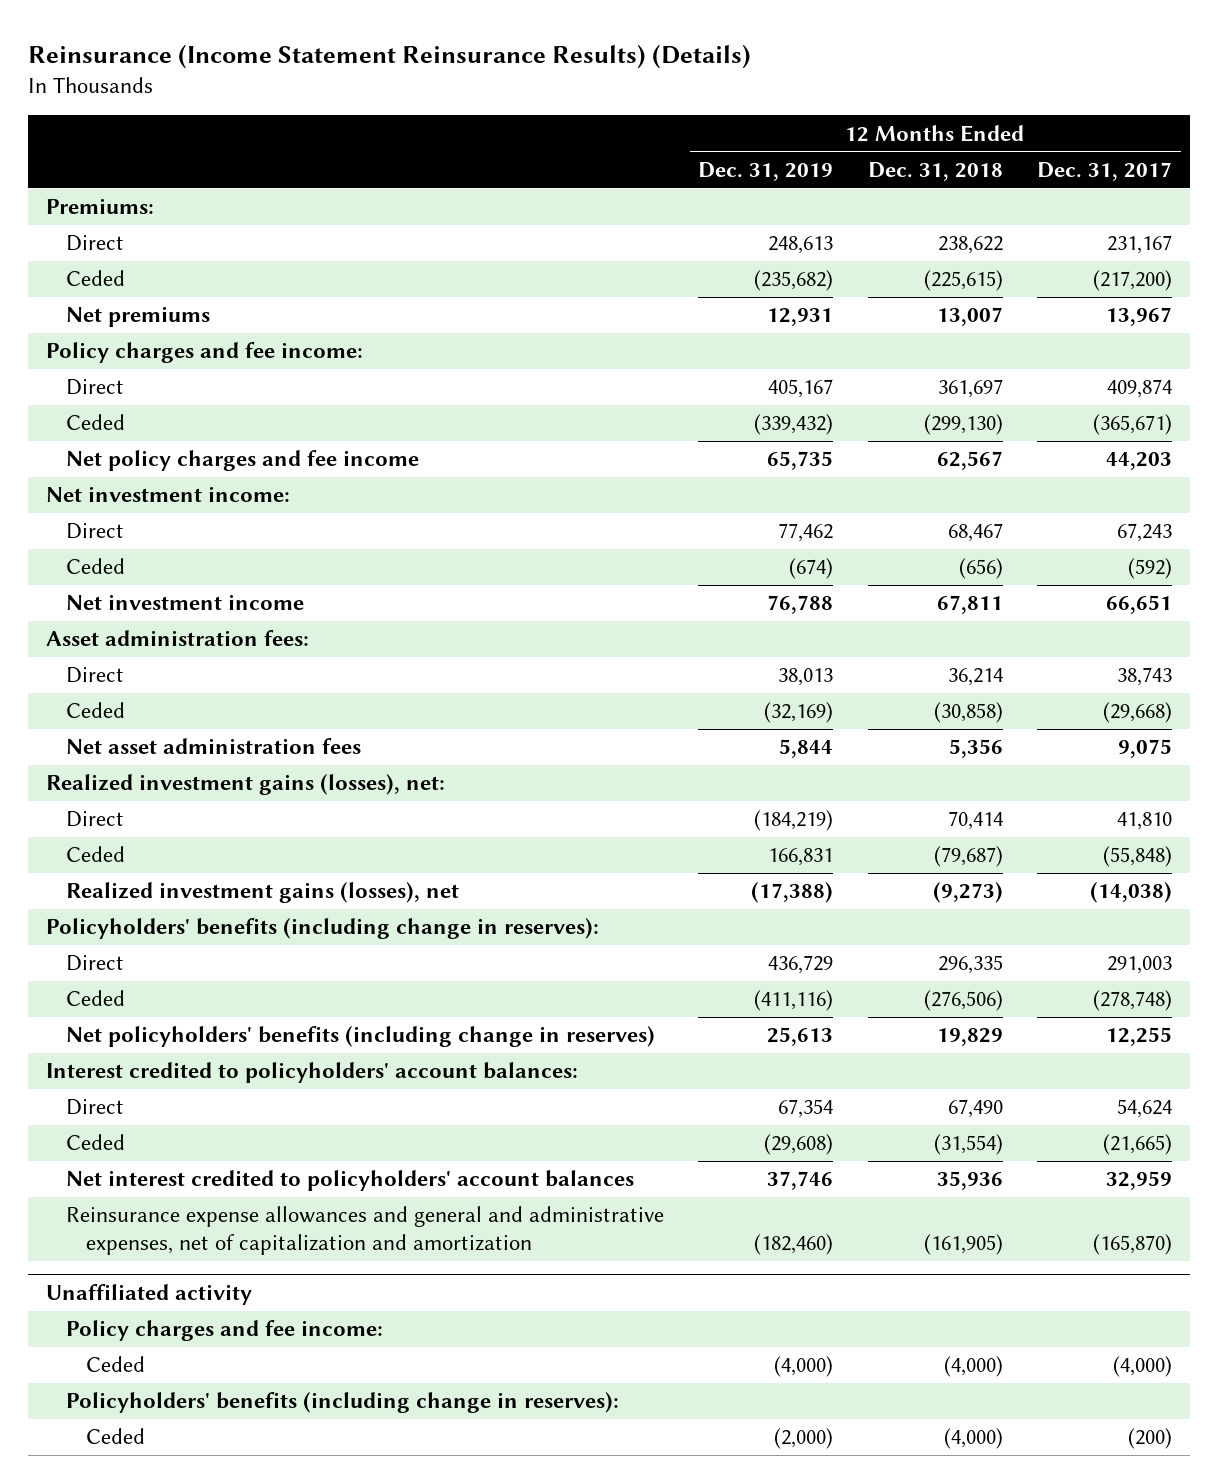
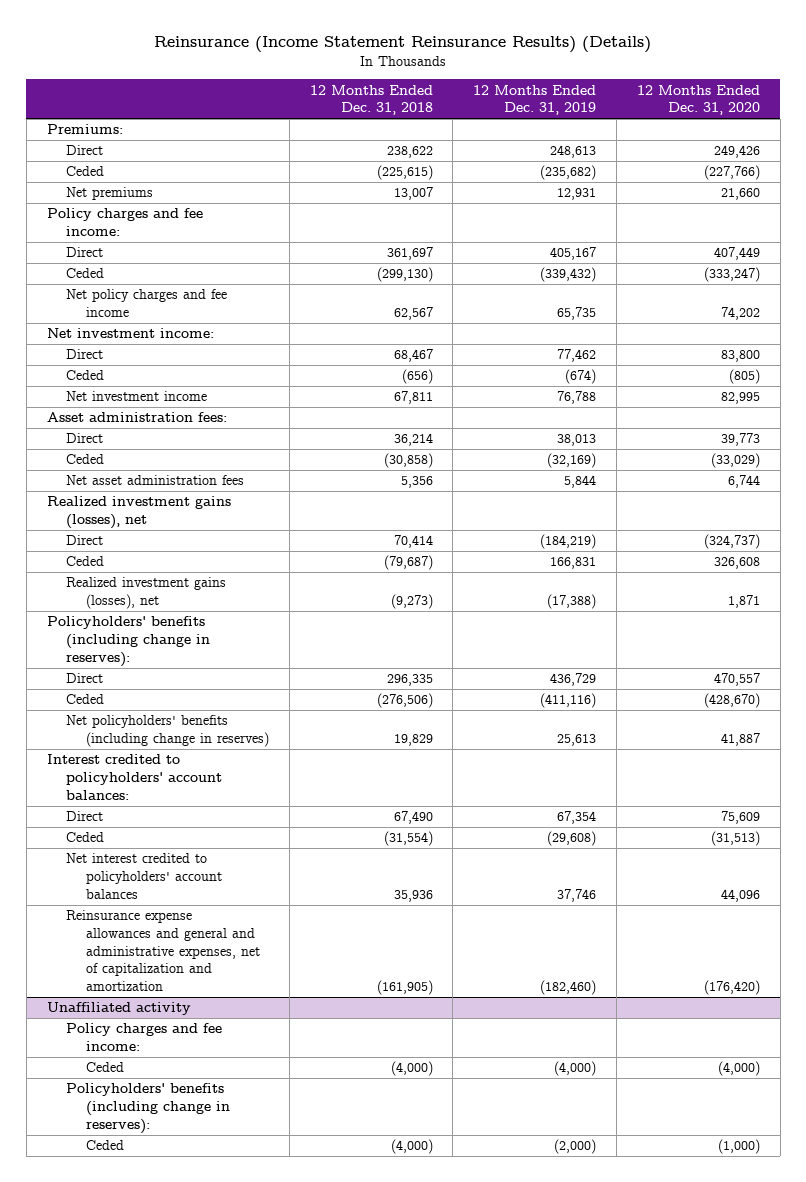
[1037,162,1173,182] Dec. 31, 2017 -> none
none -> [636,84,760,116] 12 Months Ended Dec. 31, 2020
[45,774,445,796] Realized investment gains (losses), net: -> [46,496,231,529] Realized investment gains (losses), net

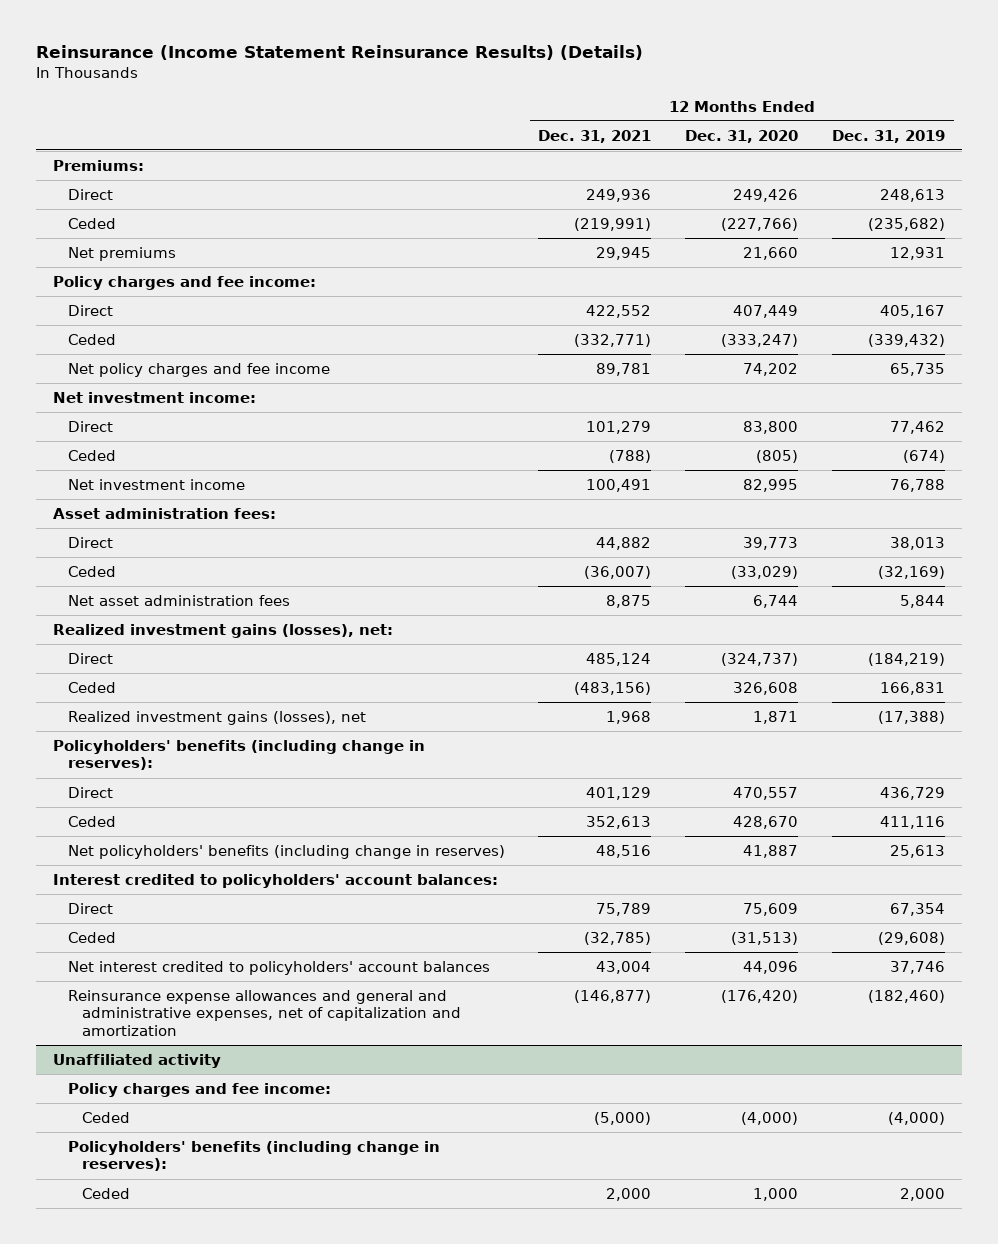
[309,84,433,116] 12 Months Ended Dec. 31, 2018 -> none
none -> [538,129,652,143] Dec. 31, 2021
[46,496,231,529] Realized investment gains (losses), net -> [53,623,394,638] Realized investment gains (losses), net:
[540,693,597,709] (411,116) -> [880,815,946,829] 411,116
[703,693,760,709] (428,670) -> [733,815,799,829] 428,670
[554,1139,597,1155] (2,000) -> [900,1187,946,1201] 2,000
[717,1139,760,1155] (1,000) -> [753,1187,799,1201] 1,000

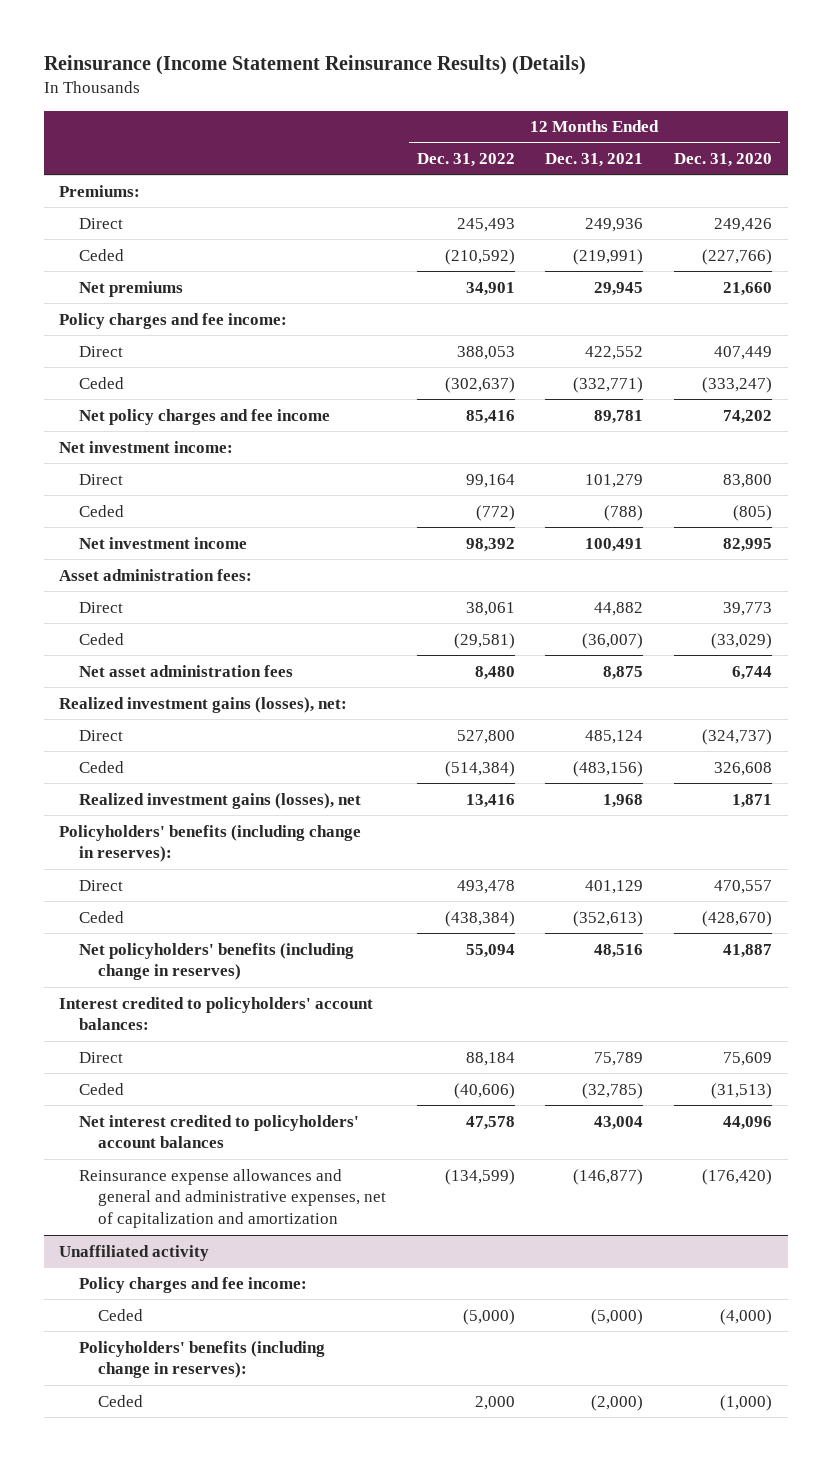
[832,129,946,143] Dec. 31, 2019 -> none
none -> [416,153,515,168] Dec. 31, 2022
[586,815,652,829] 352,613 -> [573,910,644,927] (352,613)
[733,815,799,829] 428,670 -> [702,910,773,927] (428,670)
[606,1187,652,1201] 2,000 -> [591,1394,644,1411] (2,000)
[753,1187,799,1201] 1,000 -> [720,1394,773,1411] (1,000)

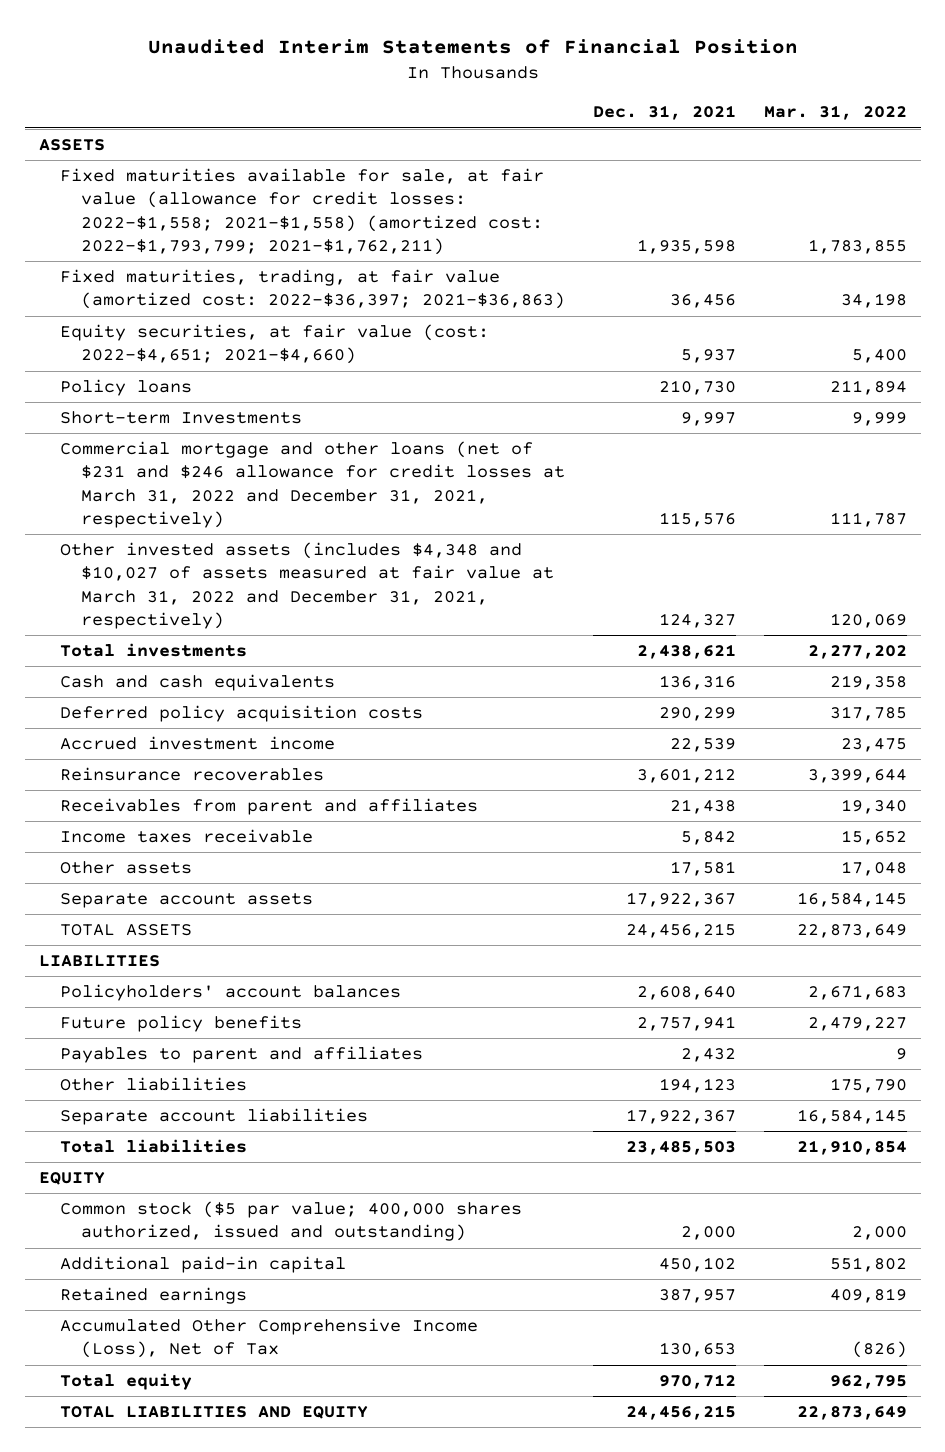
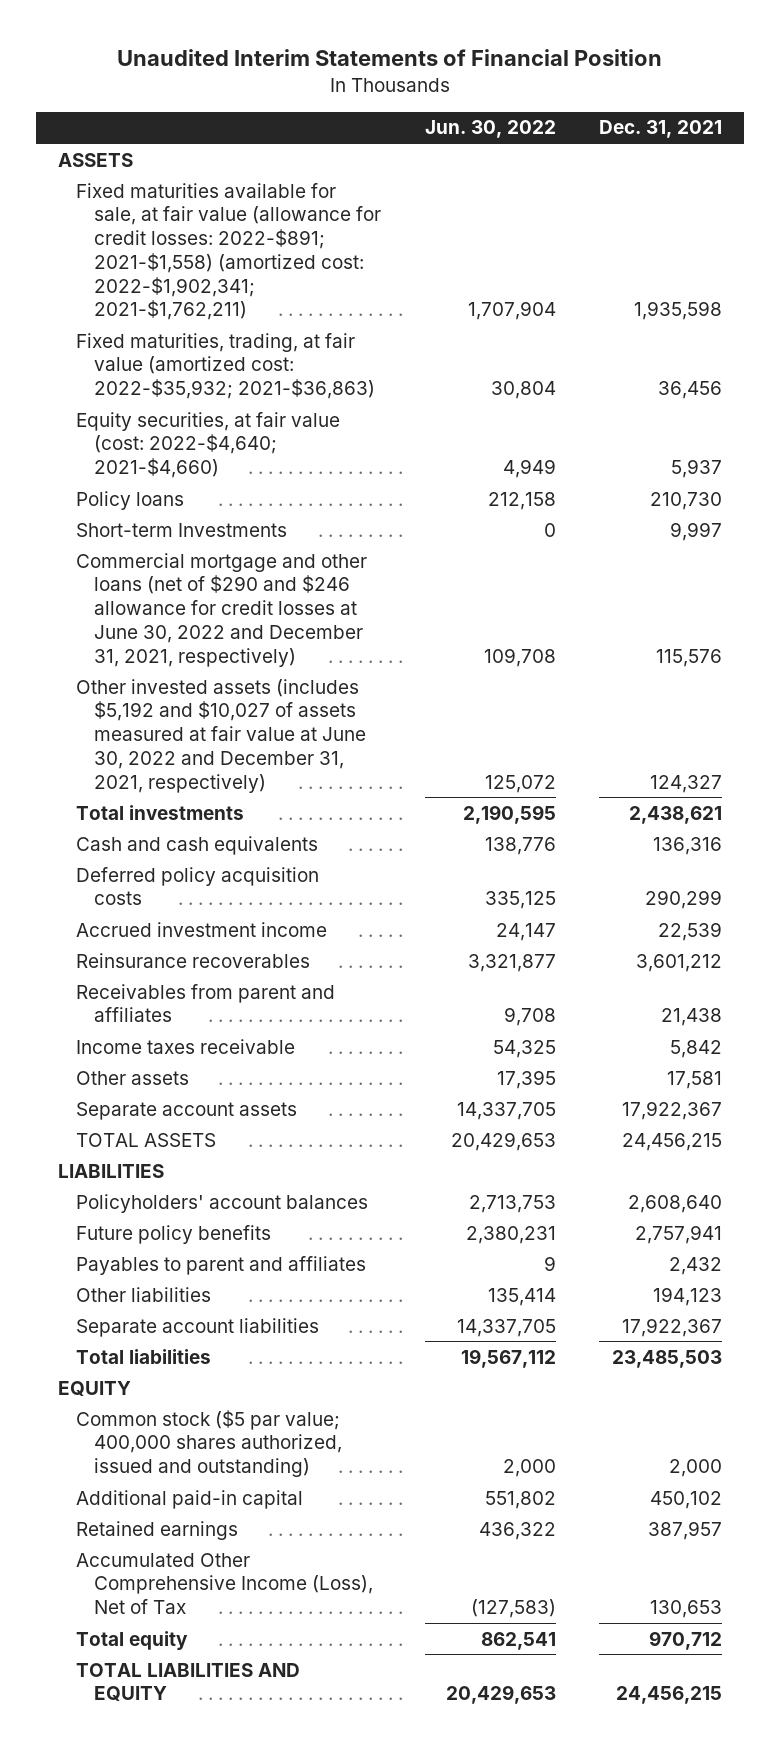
[763,105,907,121] Mar. 31, 2022 -> none
none -> [424,120,556,139] Jun. 30, 2022
[59,168,544,256] Fixed maturities available for sale, at fair value (allowance for credit losses: 2022-$1,558; 2021-$1,558) (amortized cost: 2022-$1,793,799; 2021-$1,762,211) -> [76,182,382,321] Fixed maturities available for sale, at fair value (allowance for credit losses: 2022-$891; 2021-$1,558) (amortized cost: 2022-$1,902,341; 2021-$1,762,211)
[59,269,565,310] Fixed maturities, trading, at fair value (amortized cost: 2022-$36,397; 2021-$36,863) -> [76,332,376,400] Fixed maturities, trading, at fair value (amortized cost: 2022-$35,932; 2021-$36,863)
[59,324,489,365] Equity securities, at fair value (cost: 2022-$4,651; 2021-$4,660) -> [76,411,341,479] Equity securities, at fair value (cost: 2022-$4,640; 2021-$4,660)
[59,441,565,529] Commercial mortgage and other loans (net of $231 and $246 allowance for credit losses at March 31, 2022 and December 31, 2021, respectively) -> [76,552,368,667] Commercial mortgage and other loans (net of $290 and $246 allowance for credit losses at June 30, 2022 and December 31, 2021, respectively)
[59,542,554,630] Other invested assets (includes $4,348 and $10,027 of assets measured at fair value at March 31, 2022 and December 31, 2021, respectively) -> [76,678,367,793] Other invested assets (includes $5,192 and $10,027 of assets measured at fair value at June 30, 2022 and December 31, 2021, respectively)

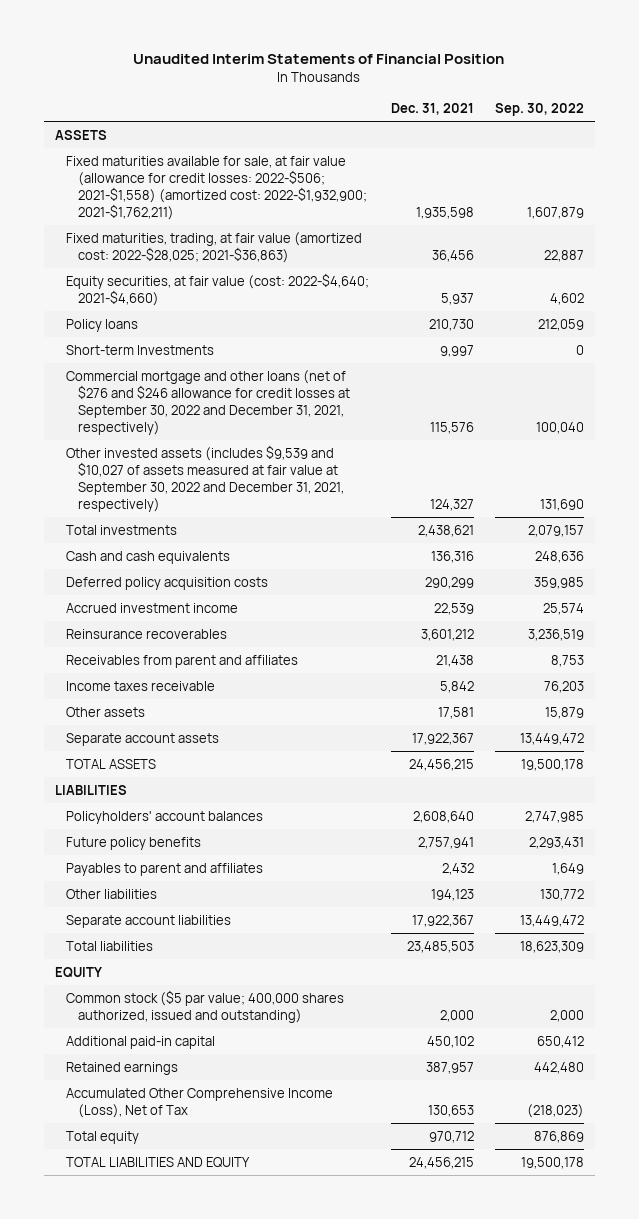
[424,120,556,139] Jun. 30, 2022 -> none
none -> [495,102,585,116] Sep. 30, 2022
[76,182,382,321] Fixed maturities available for sale, at fair value (allowance for credit losses: 2022-$891; 2021-$1,558) (amortized cost: 2022-$1,902,341; 2021-$1,762,211) -> [66,155,367,220] Fixed maturities available for sale, at fair value (allowance for credit losses: 2022-$506; 2021-$1,558) (amortized cost: 2022-$1,932,900; 2021-$1,762,211)
[76,332,376,400] Fixed maturities, trading, at fair value (amortized cost: 2022-$35,932; 2021-$36,863) -> [66,231,363,263] Fixed maturities, trading, at fair value (amortized cost: 2022-$28,025; 2021-$36,863)
[76,552,368,667] Commercial mortgage and other loans (net of $290 and $246 allowance for credit losses at June 30, 2022 and December 31, 2021, respectively) -> [66,369,350,435] Commercial mortgage and other loans (net of $276 and $246 allowance for credit losses at September 30, 2022 and December 31, 2021, respectively)
[76,678,367,793] Other invested assets (includes $5,192 and $10,027 of assets measured at fair value at June 30, 2022 and December 31, 2021, respectively) -> [66,444,344,512] Other invested assets (includes $9,539 and $10,027 of assets measured at fair value at September 30, 2022 and December 31, 2021, respectively)

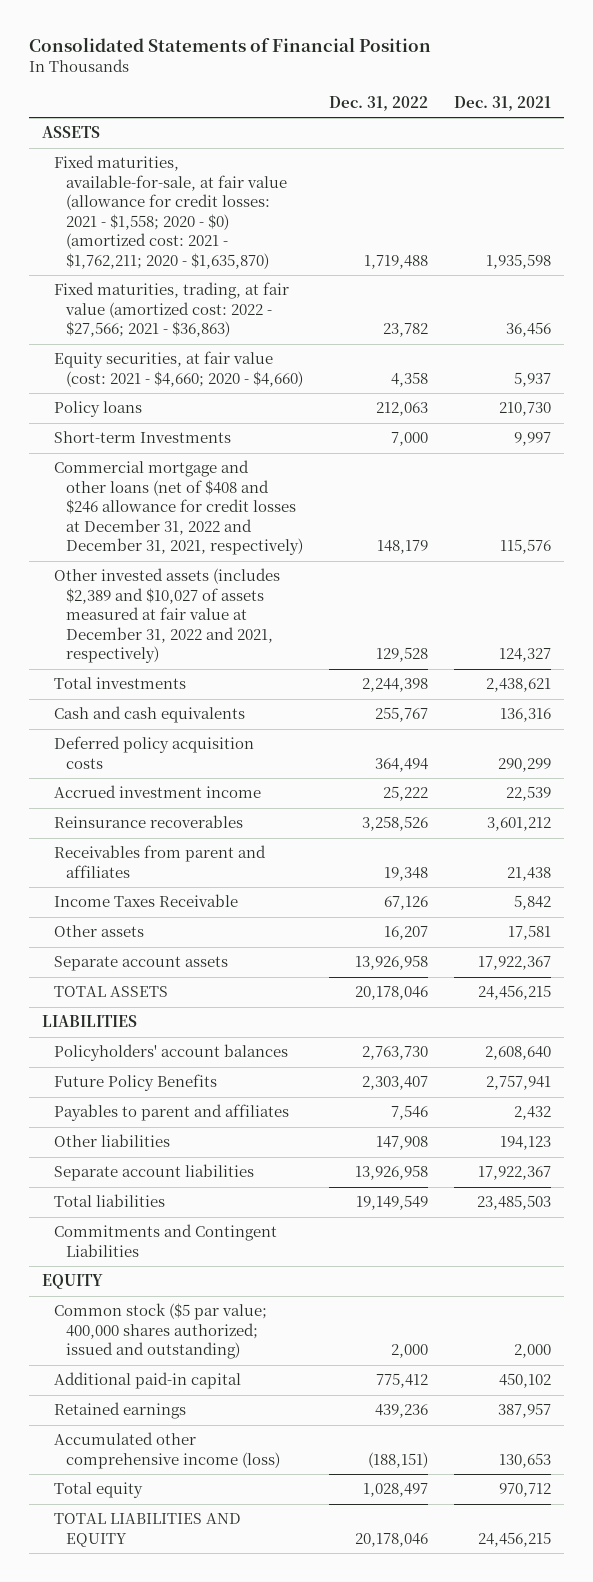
[133,54,505,65] Unaudited Interim Statements of Financial Position -> [28,37,431,53] Consolidated Statements of Financial Position
[495,102,585,116] Sep. 30, 2022 -> none
none -> [328,95,428,111] Dec. 31, 2022
[66,155,367,220] Fixed maturities available for sale, at fair value (allowance for credit losses: 2022-$506; 2021-$1,558) (amortized cost: 2022-$1,932,900; 2021-$1,762,211) -> [53,155,287,269] Fixed maturities, available-for-sale, at fair value (allowance for credit losses: 2021 - $1,558; 2020 - $0) (amortized cost: 2021 - $1,762,211; 2020 - $1,635,870)
[66,231,363,263] Fixed maturities, trading, at fair value (amortized cost: 2022-$28,025; 2021-$36,863) -> [53,282,289,338] Fixed maturities, trading, at fair value (amortized cost: 2022 - $27,566; 2021 - $36,863)
[66,272,370,306] Equity securities, at fair value (cost: 2022-$4,640; 2021-$4,660) -> [53,351,303,387] Equity securities, at fair value (cost: 2021 - $4,660; 2020 - $4,660)
[66,369,350,435] Commercial mortgage and other loans (net of $276 and $246 allowance for credit losses at September 30, 2022 and December 31, 2021, respectively) -> [53,460,303,556] Commercial mortgage and other loans (net of $408 and $246 allowance for credit losses at December 31, 2022 and December 31, 2021, respectively)
[66,444,344,512] Other invested assets (includes $9,539 and $10,027 of assets measured at fair value at September 30, 2022 and December 31, 2021, respectively) -> [53,568,280,664] Other invested assets (includes $2,389 and $10,027 of assets measured at fair value at December 31, 2022 and 2021, respectively)
[66,680,216,691] Income taxes receivable -> [53,894,238,908] Income Taxes Receivable
[66,836,202,850] Future policy benefits -> [53,1074,217,1092] Future Policy Benefits
none -> [53,1224,277,1257] Commitments and Contingent Liabilities
[66,989,345,1023] Common stock ($5 par value; 400,000 shares authorized, issued and outstanding) -> [53,1303,267,1360] Common stock ($5 par value; 400,000 shares authorized; issued and outstanding)
[66,1087,334,1118] Accumulated Other Comprehensive Income (Loss), Net of Tax -> [53,1432,280,1469] Accumulated other comprehensive income (loss)

